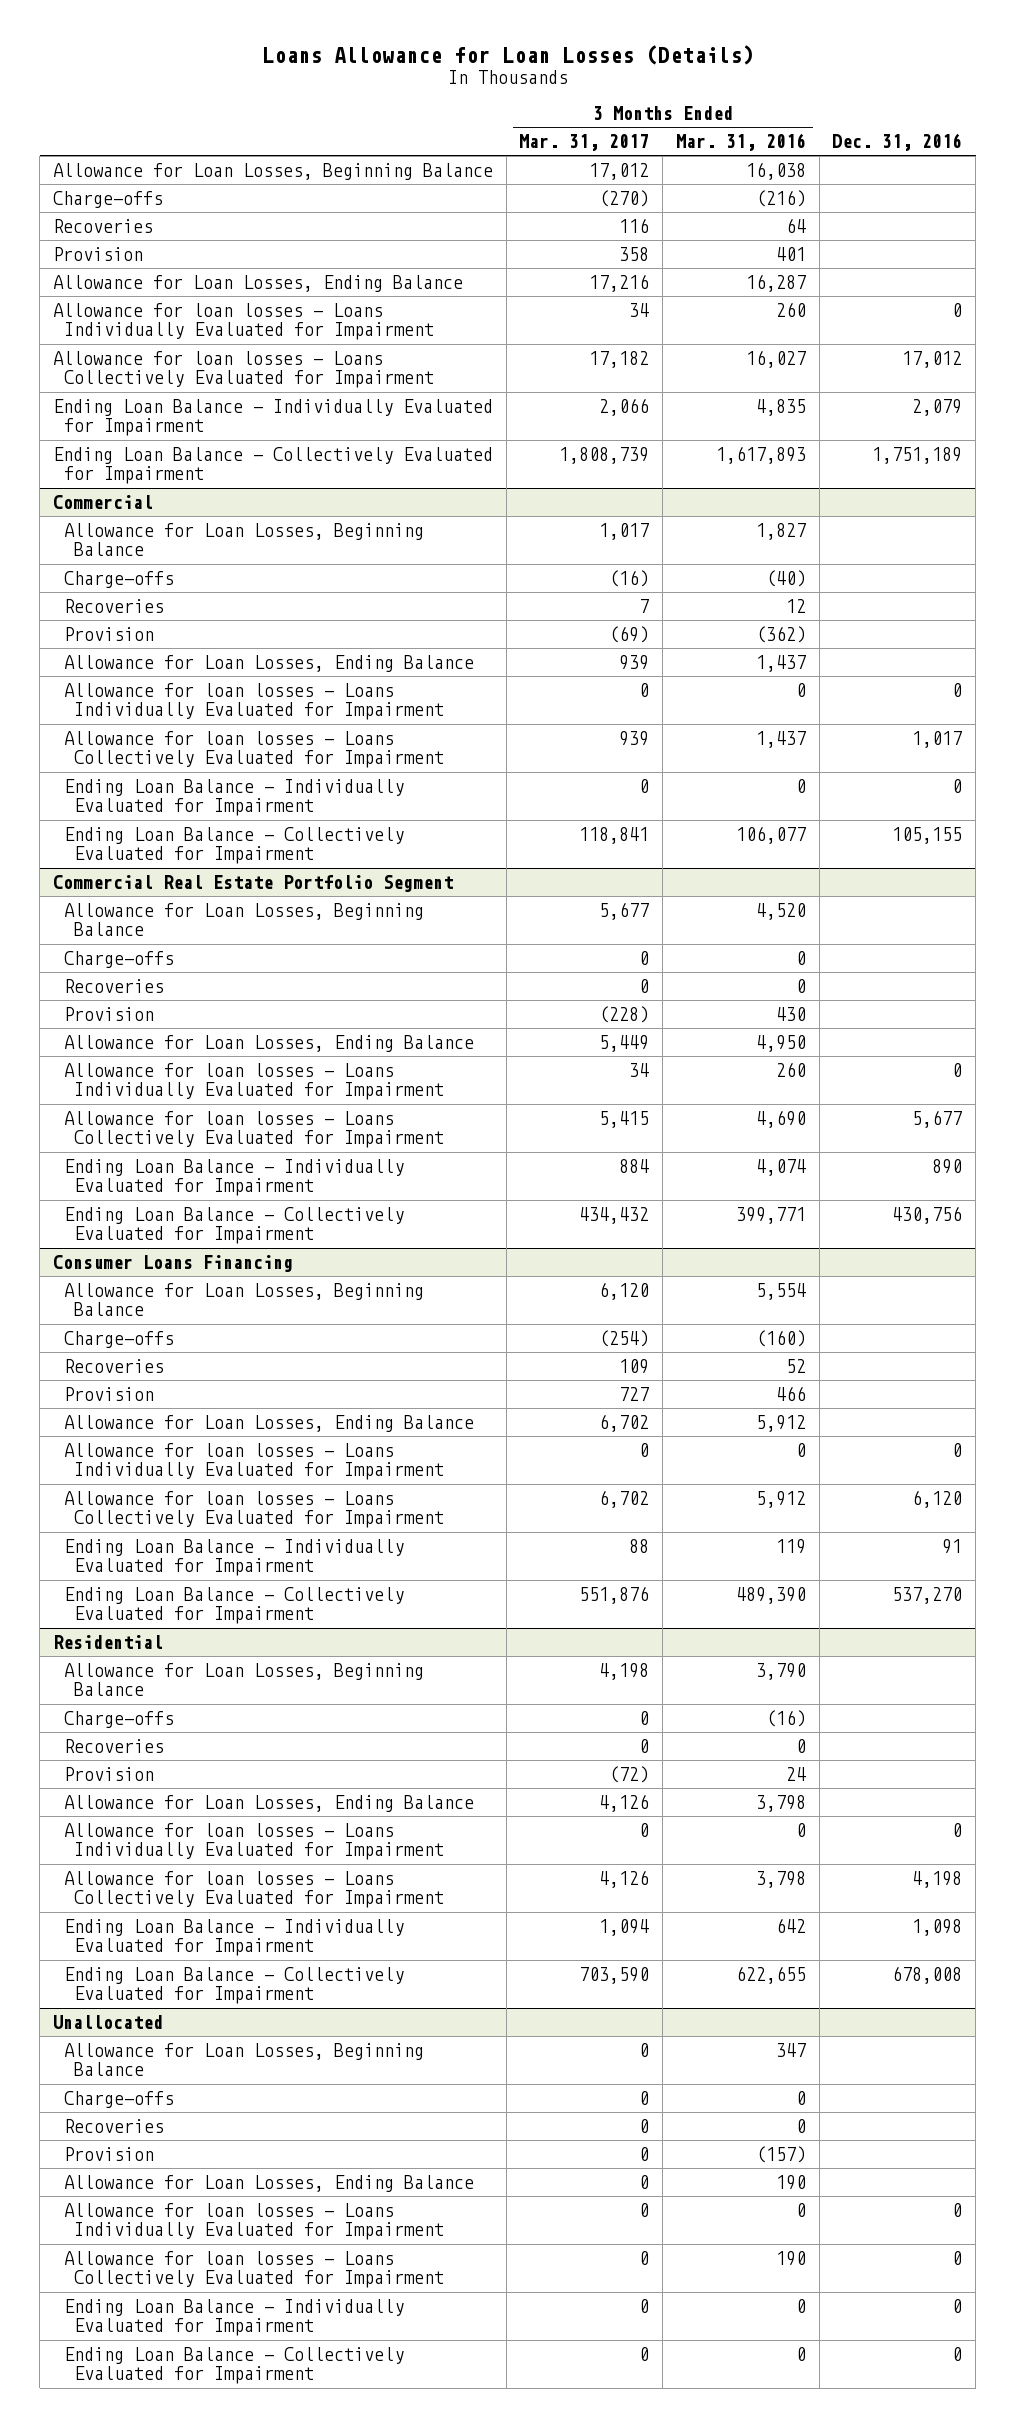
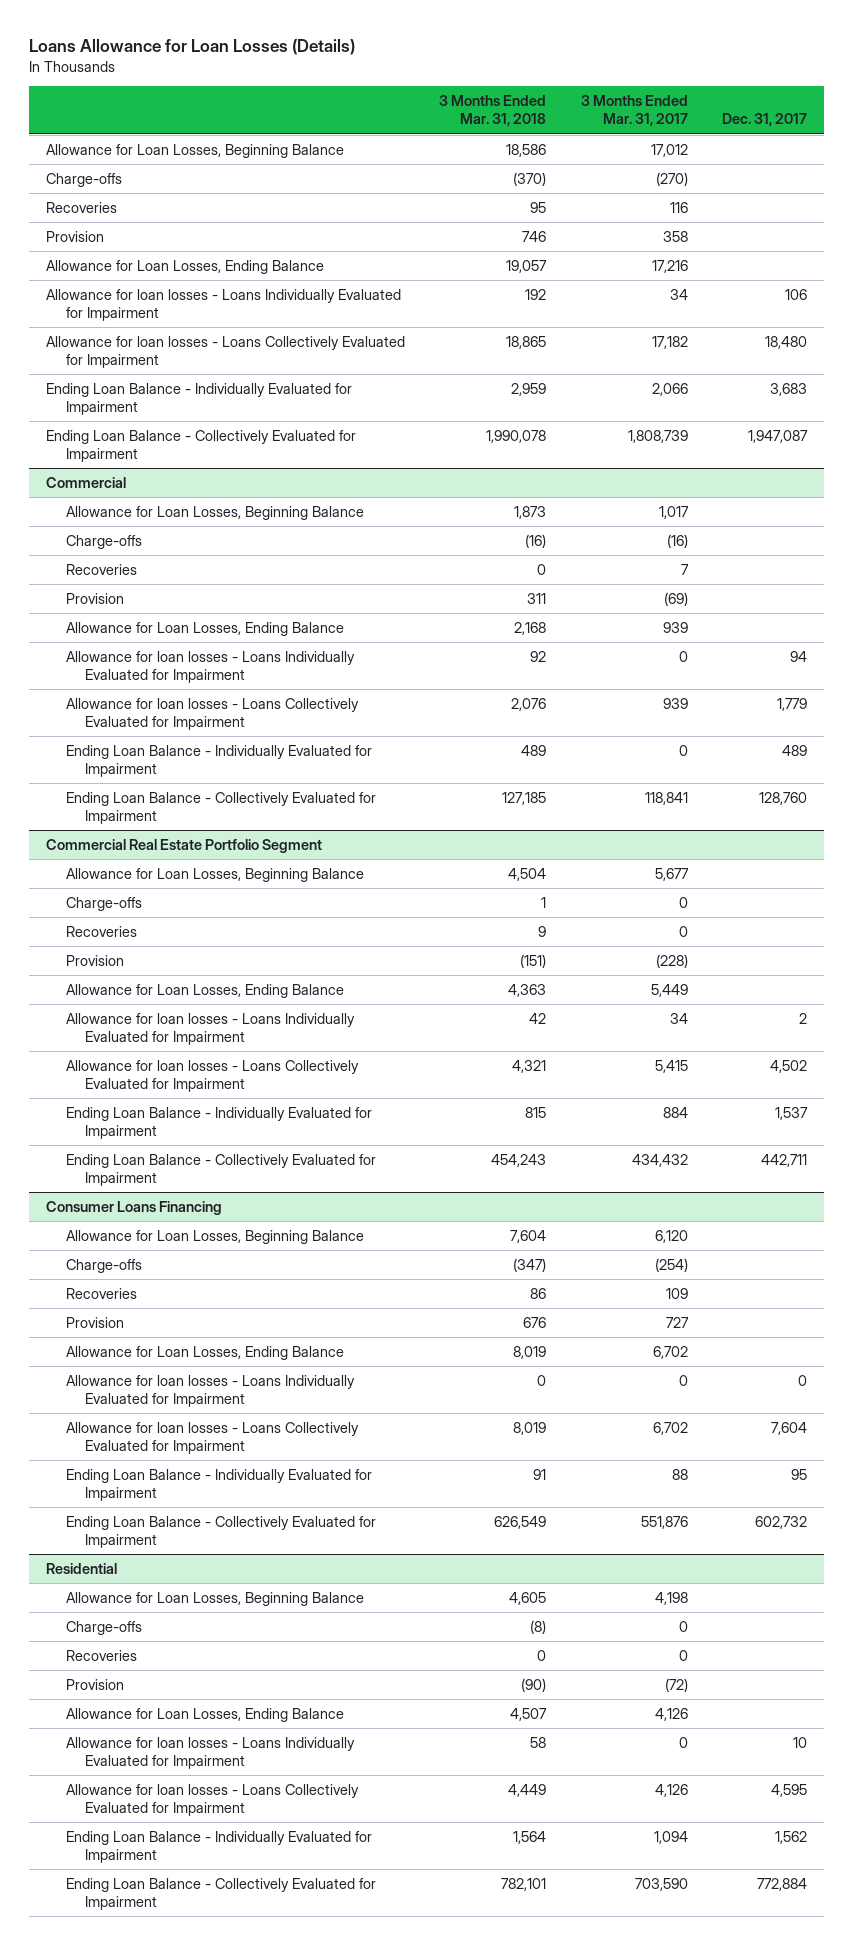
[675,133,806,152] Mar. 31, 2016 -> none
[832,133,963,152] Dec. 31, 2016 -> none
none -> [439,95,547,127] 3 Months Ended Mar. 31, 2018
none -> [721,113,807,127] Dec. 31, 2017
[52,2015,163,2030] Unallocated -> none
[63,2043,424,2077] Allowance for Loan Losses, Beginning Balance -> none
[63,2091,174,2109] Charge-offs -> none
[63,2119,164,2134] Recoveries -> none
[63,2147,154,2162] Provision -> none
[63,2175,474,2193] Allowance for Loan Losses, Ending Balance -> none
[63,2203,445,2241] Allowance for loan losses - Loans Individually Evaluated for Impairment -> none
[63,2251,445,2289] Allowance for loan losses - Loans Collectively Evaluated for Impairment -> none
[63,2299,404,2337] Ending Loan Balance - Individually Evaluated for Impairment -> none
[63,2347,404,2385] Ending Loan Balance - Collectively Evaluated for Impairment -> none

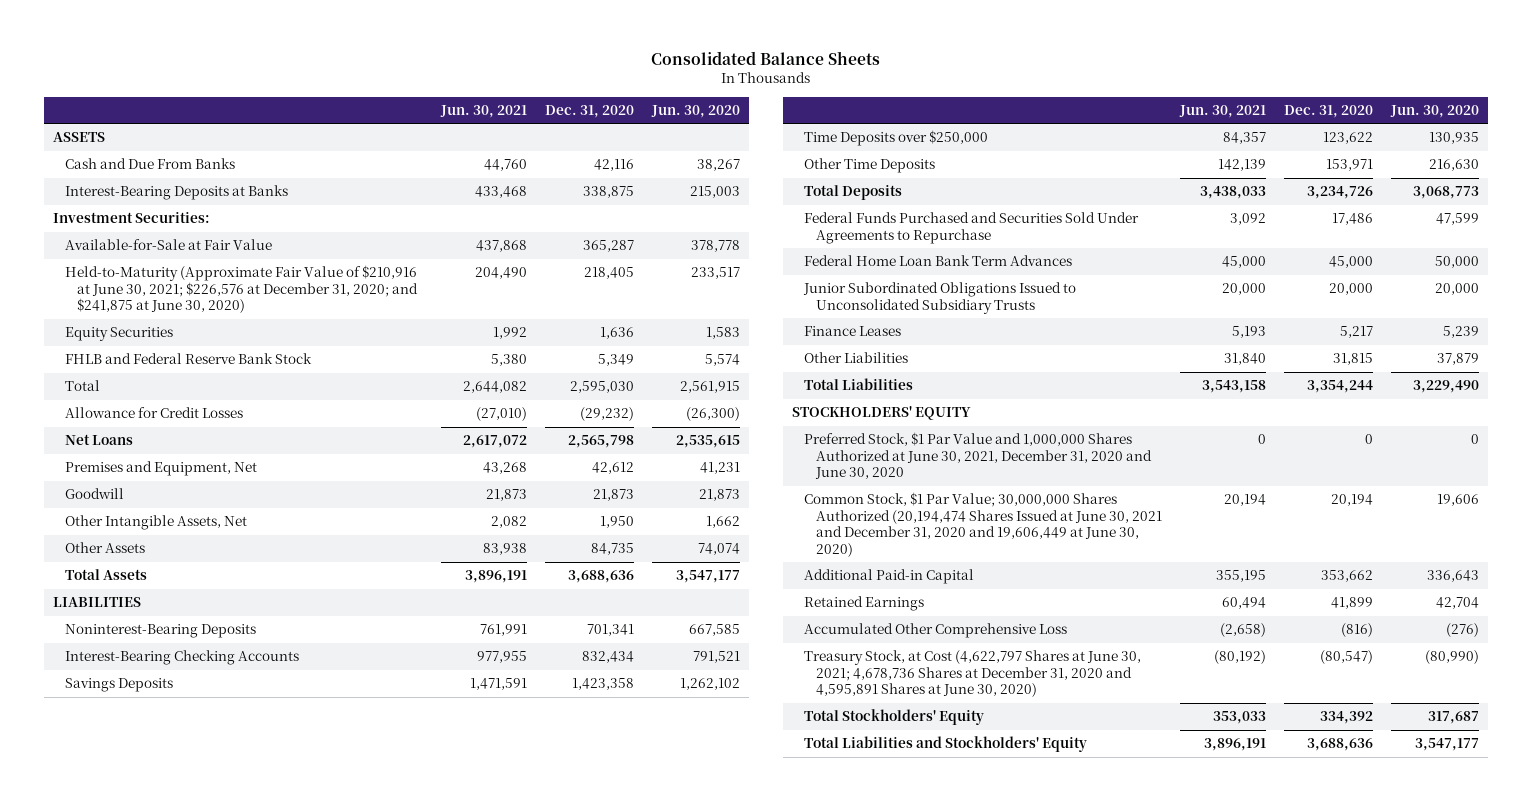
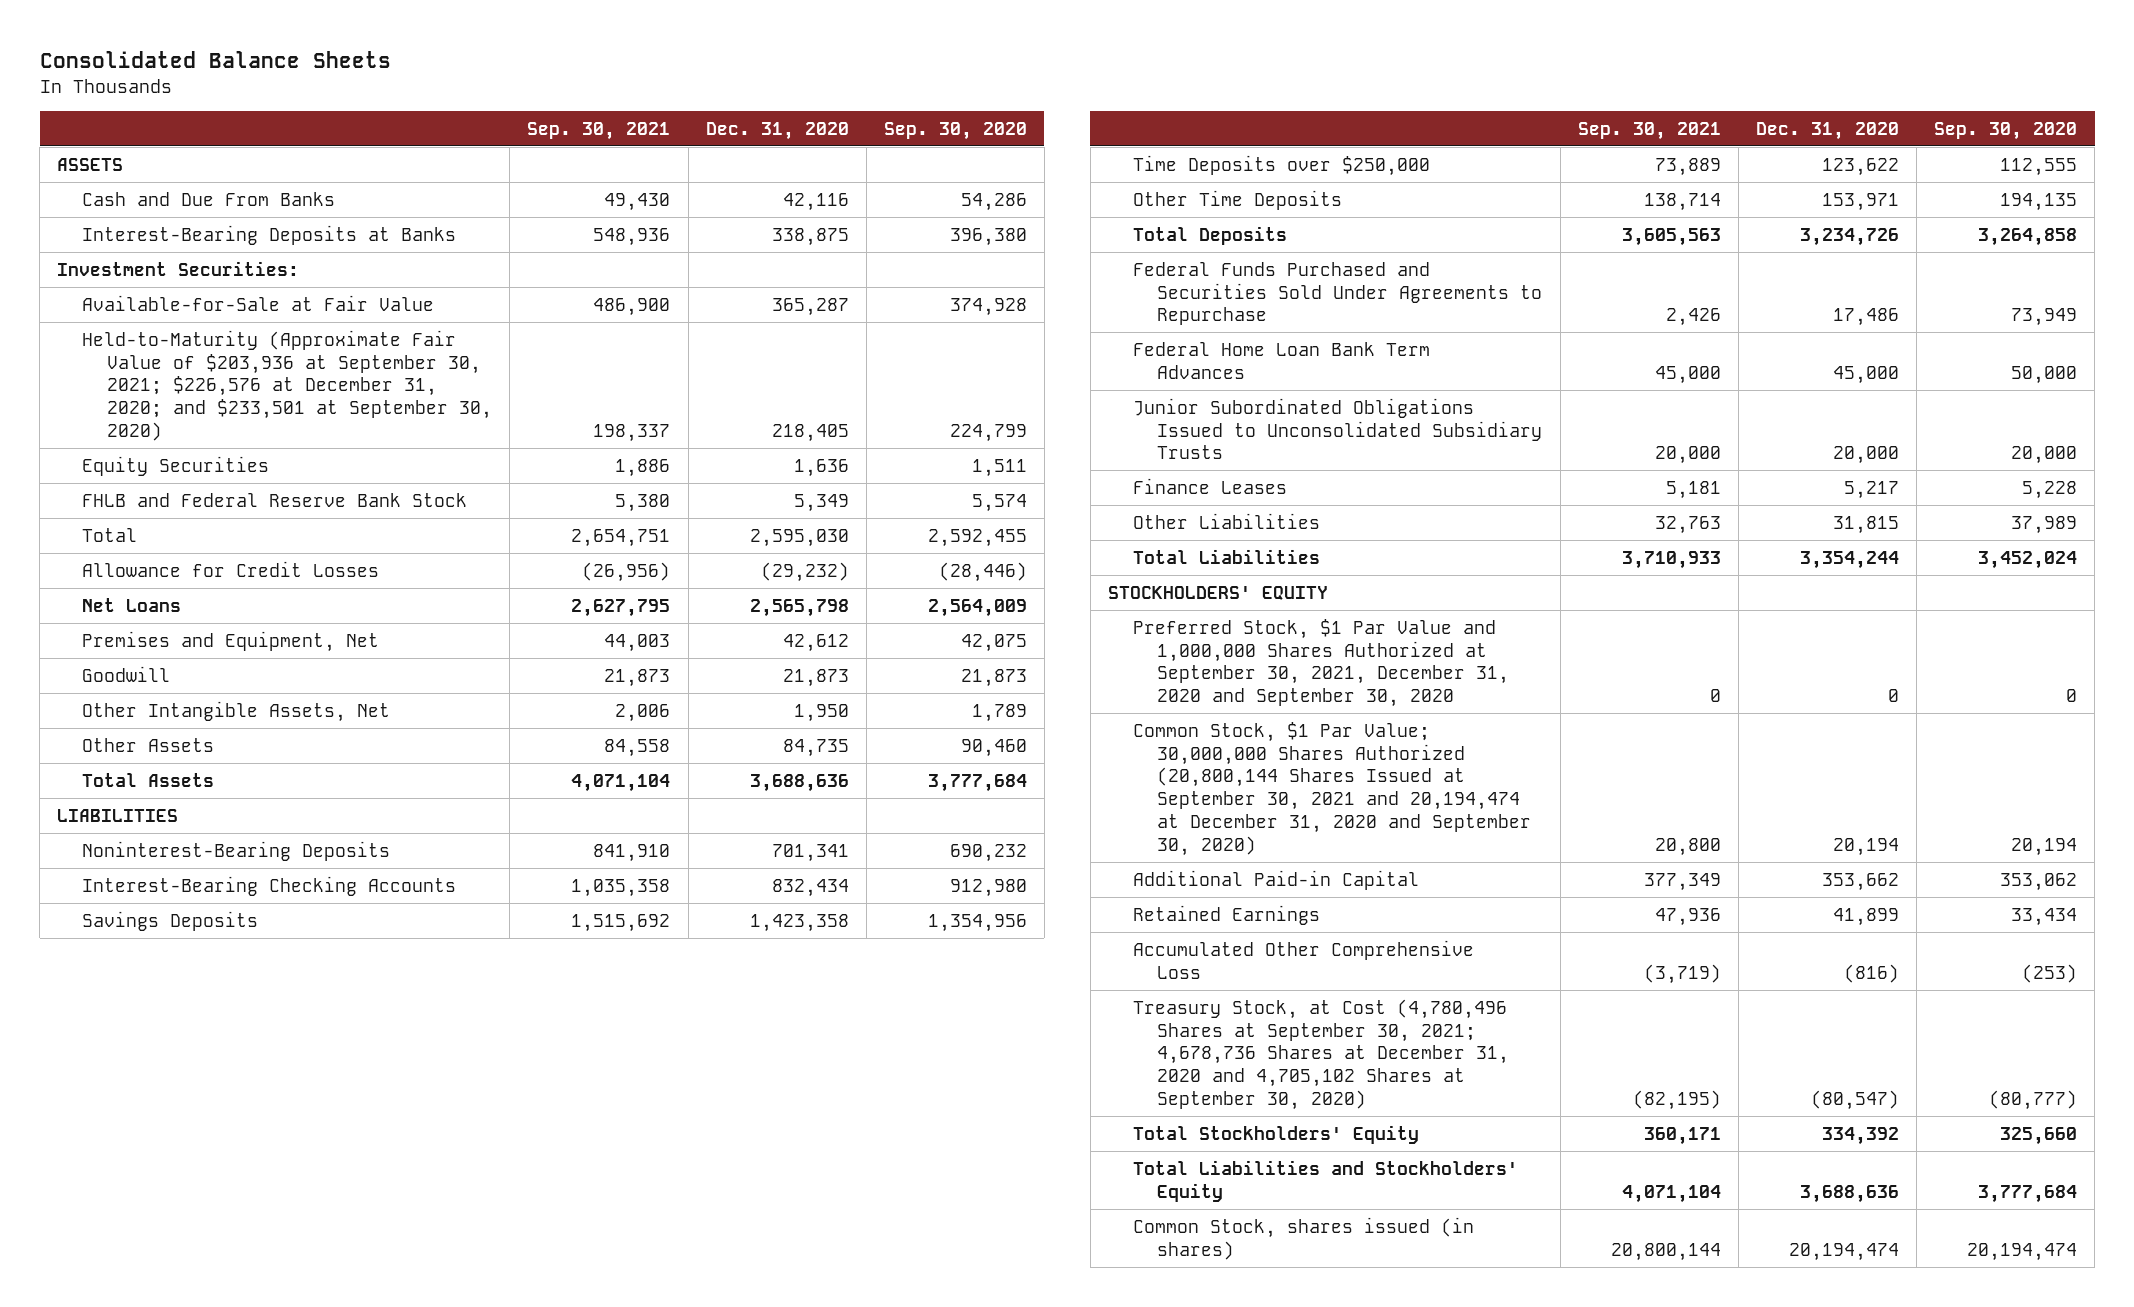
[439,104,527,118] Jun. 30, 2021 -> none
[650,104,740,118] Jun. 30, 2020 -> none
none -> [527,121,671,140] Sep. 30, 2021
none -> [883,121,1027,140] Sep. 30, 2020
[64,265,418,314] Held-to-Maturity (Approximate Fair Value of $210,916 at June 30, 2021; $226,576 at December 31, 2020; and $241,875 at June 30, 2020) -> [82,329,493,441] Held-to-Maturity (Approximate Fair Value of $203,936 at September 30, 2021; $226,576 at December 31, 2020; and $233,501 at September 30, 2020)
[803,432,1152,480] Preferred Stock, $1 Par Value and 1,000,000 Shares Authorized at June 30, 2021, December 31, 2020 and June 30, 2020 -> [1132,618,1510,708] Preferred Stock, $1 Par Value and 1,000,000 Shares Authorized at September 30, 2021, December 31, 2020 and September 30, 2020
[803,492,1162,557] Common Stock, $1 Par Value; 30,000,000 Shares Authorized (20,194,474 Shares Issued at June 30, 2021 and December 31, 2020 and 19,606,449 at June 30, 2020) -> [1132,721,1532,856] Common Stock, $1 Par Value; 30,000,000 Shares Authorized (20,800,144 Shares Issued at September 30, 2021 and 20,194,474 at December 31, 2020 and September 30, 2020)
[803,650,1141,698] Treasury Stock, at Cost (4,622,797 Shares at June 30, 2021; 4,678,736 Shares at December 31, 2020 and 4,595,891 Shares at June 30, 2020) -> [1132,998,1510,1110] Treasury Stock, at Cost (4,780,496 Shares at September 30, 2021; 4,678,736 Shares at December 31, 2020 and 4,705,102 Shares at September 30, 2020)
none -> [1132,1216,1474,1260] Common Stock, shares issued (in shares)

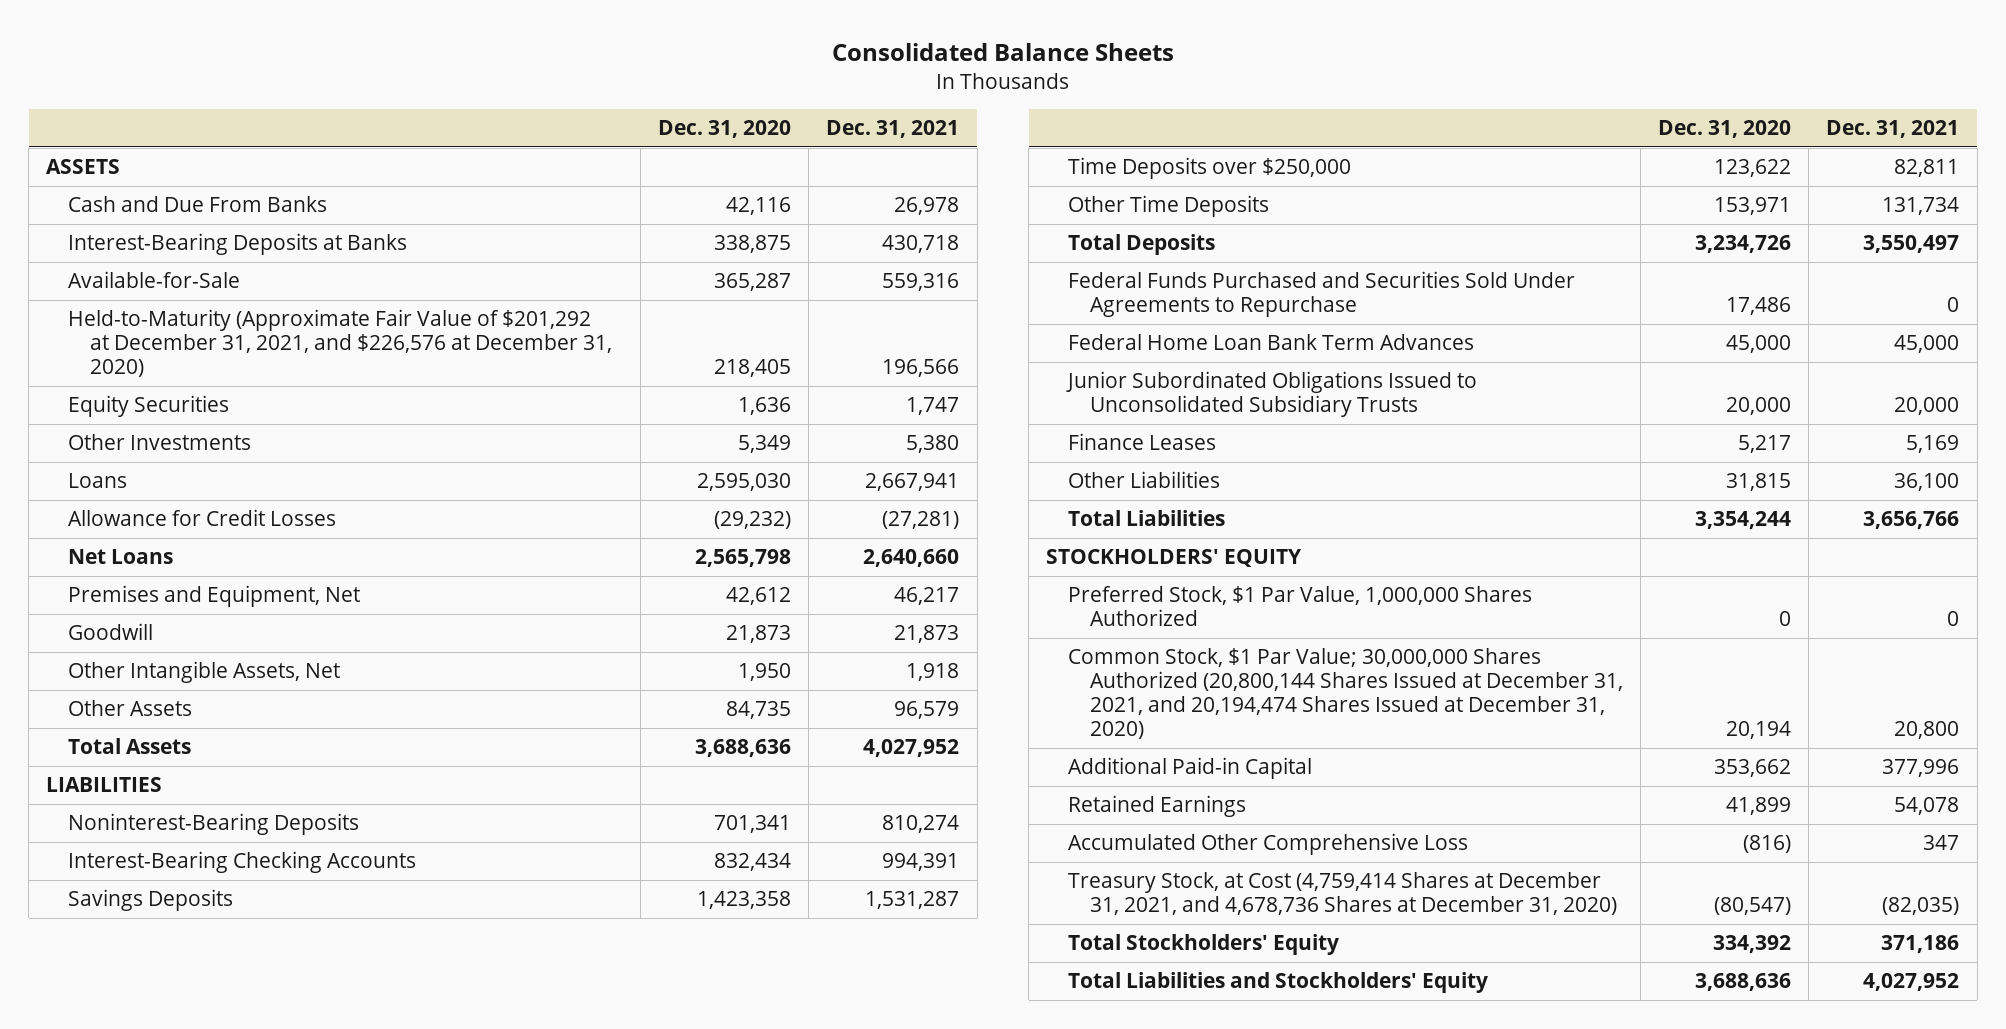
[527,121,671,140] Sep. 30, 2021 -> none
[883,121,1027,140] Sep. 30, 2020 -> none
none -> [826,120,960,139] Dec. 31, 2021
[57,260,300,276] Investment Securities: -> none
[82,294,435,311] Available-for-Sale at Fair Value -> [68,271,241,289] Available-for-Sale
[82,329,493,441] Held-to-Maturity (Approximate Fair Value of $203,936 at September 30, 2021; $226,576 at December 31, 2020; and $233,501 at September 30, 2020) -> [68,309,612,378] Held-to-Maturity (Approximate Fair Value of $201,292 at December 31, 2021, and $226,576 at December 31, 2020)
[82,492,468,507] FHLB and Federal Reserve Bank Stock -> [68,434,252,451] Other Investments
[82,527,138,542] Total -> [68,473,128,489] Loans
[1132,618,1510,708] Preferred Stock, $1 Par Value and 1,000,000 Shares Authorized at September 30, 2021, December 31, 2020 and September 30, 2020 -> [1068,586,1533,627] Preferred Stock, $1 Par Value, 1,000,000 Shares Authorized
[1132,721,1532,856] Common Stock, $1 Par Value; 30,000,000 Shares Authorized (20,800,144 Shares Issued at September 30, 2021 and 20,194,474 at December 31, 2020 and September 30, 2020) -> [1068,648,1623,740] Common Stock, $1 Par Value; 30,000,000 Shares Authorized (20,800,144 Shares Issued at December 31, 2021, and 20,194,474 Shares Issued at December 31, 2020)
[1132,998,1510,1110] Treasury Stock, at Cost (4,780,496 Shares at September 30, 2021; 4,678,736 Shares at December 31, 2020 and 4,705,102 Shares at September 30, 2020) -> [1068,872,1617,916] Treasury Stock, at Cost (4,759,414 Shares at December 31, 2021, and 4,678,736 Shares at December 31, 2020)
[1132,1216,1474,1260] Common Stock, shares issued (in shares) -> none

